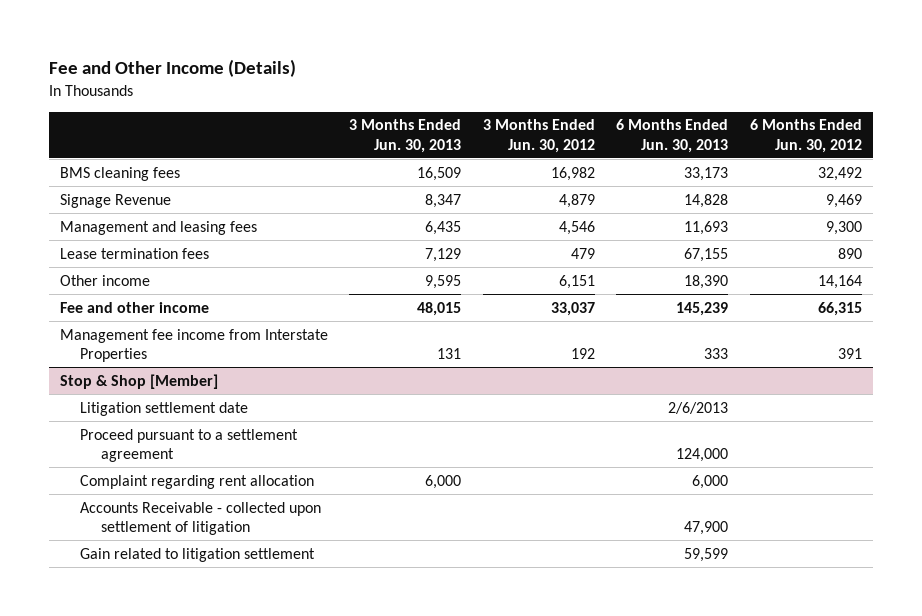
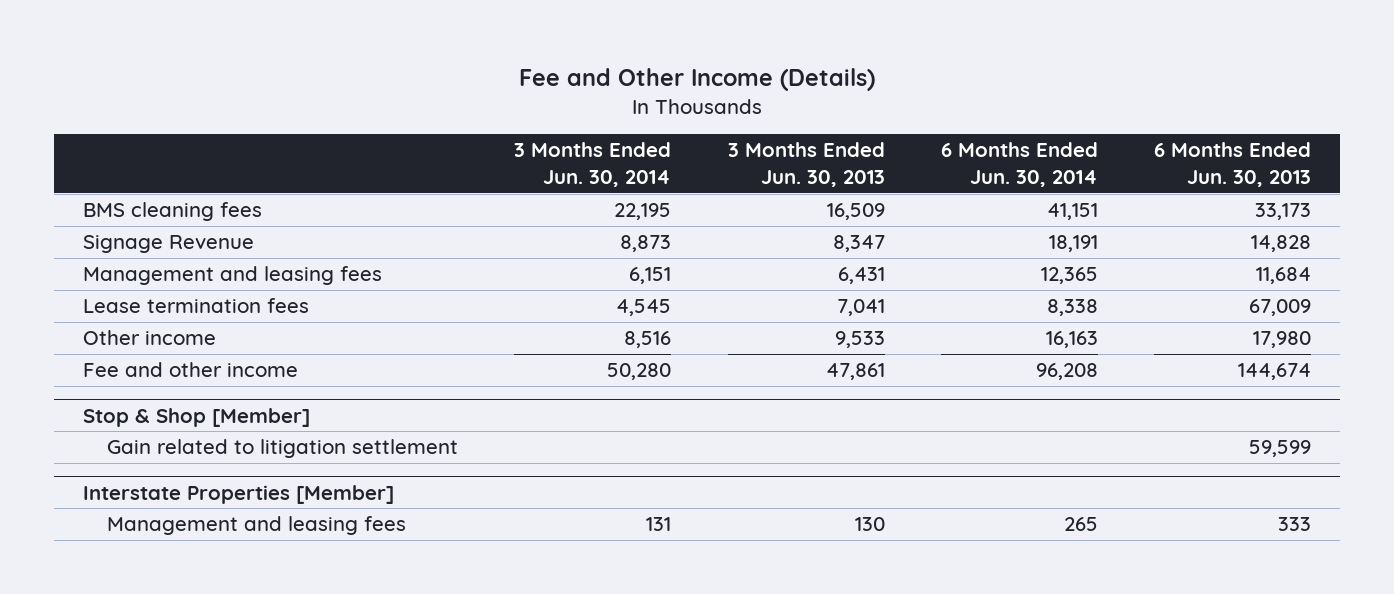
[482,119,595,153] 3 Months Ended Jun. 30, 2012 -> none
[749,119,862,153] 6 Months Ended Jun. 30, 2012 -> none
none -> [514,142,672,187] 3 Months Ended Jun. 30, 2014
none -> [940,142,1098,187] 6 Months Ended Jun. 30, 2014
[59,328,328,363] Management fee income from Interstate Properties -> none
[425,220,462,235] 6,435 -> [837,267,885,285] 6,431
[684,220,729,235] 11,693 -> [1256,267,1312,285] 11,684
[425,247,462,262] 7,129 -> [836,299,885,317] 7,041
[684,247,729,262] 67,155 -> [1249,299,1312,317] 67,009
[425,274,462,289] 9,595 -> [834,331,885,349] 9,533
[684,274,729,289] 18,390 -> [1253,331,1312,349] 17,980
[417,301,462,316] 48,015 -> [825,363,885,381] 47,861
[676,301,729,316] 145,239 -> [1238,363,1312,381] 144,674
[80,401,249,416] Litigation settlement date -> none
[80,428,299,463] Proceed pursuant to a settlement agreement -> none
[80,474,315,489] Complaint regarding rent allocation -> none
[80,501,322,536] Accounts Receivable - collected upon settlement of litigation -> none
none -> [82,484,394,504] Interstate Properties [Member]
none -> [106,516,406,536] Management and leasing fees

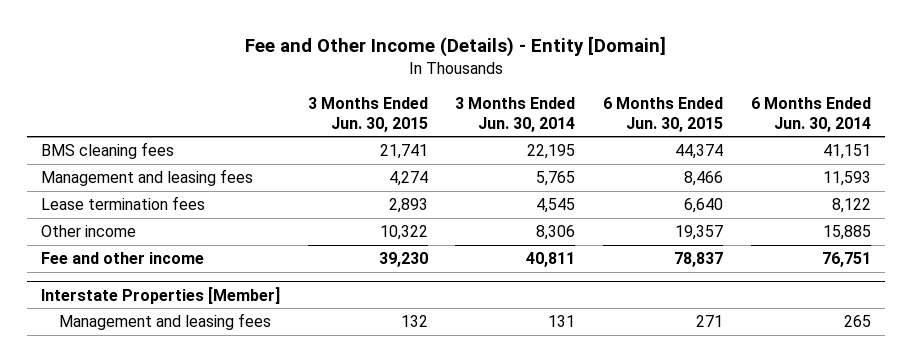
[519,68,876,92] Fee and Other Income (Details) -> [244,36,666,58] Fee and Other Income (Details) - Entity [Domain]
[727,142,885,187] 3 Months Ended Jun. 30, 2013 -> none
[1154,142,1312,187] 6 Months Ended Jun. 30, 2013 -> none
none -> [307,97,428,132] 3 Months Ended Jun. 30, 2015
none -> [603,97,724,132] 6 Months Ended Jun. 30, 2015
[82,235,254,254] Signage Revenue -> none
[82,407,310,427] Stop & Shop [Member] -> none
[106,439,458,459] Gain related to litigation settlement -> none
[629,267,672,285] 6,151 -> [536,171,576,187] 5,765
[1040,267,1098,285] 12,365 -> [822,171,871,187] 11,593
[1046,299,1098,317] 8,338 -> [831,198,871,214] 8,122
[624,331,672,349] 8,516 -> [536,225,576,241] 8,306
[1045,331,1098,349] 16,163 -> [822,225,871,241] 15,885
[607,363,672,381] 50,280 -> [526,252,576,268] 40,811
[1035,363,1098,381] 96,208 -> [821,252,871,268] 76,751

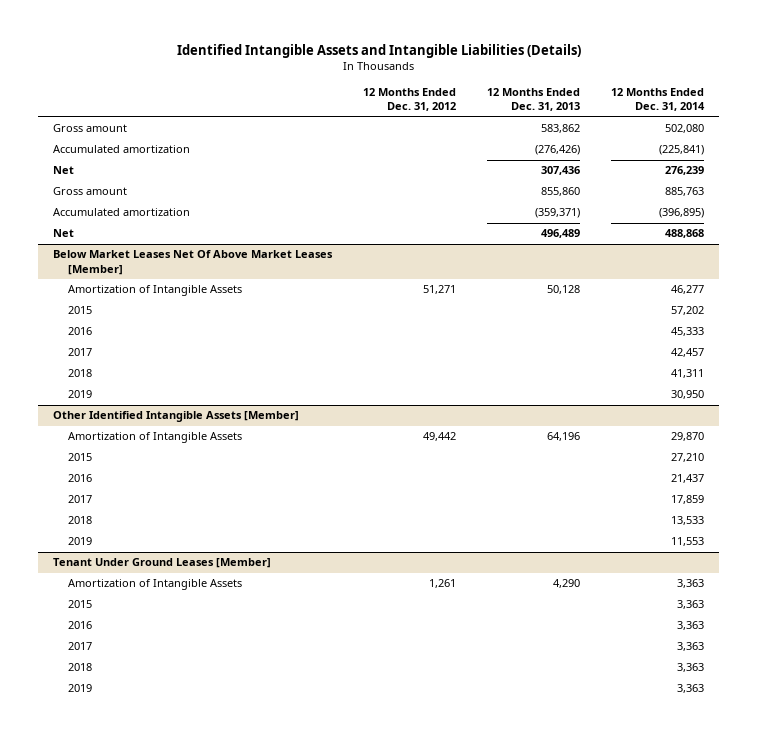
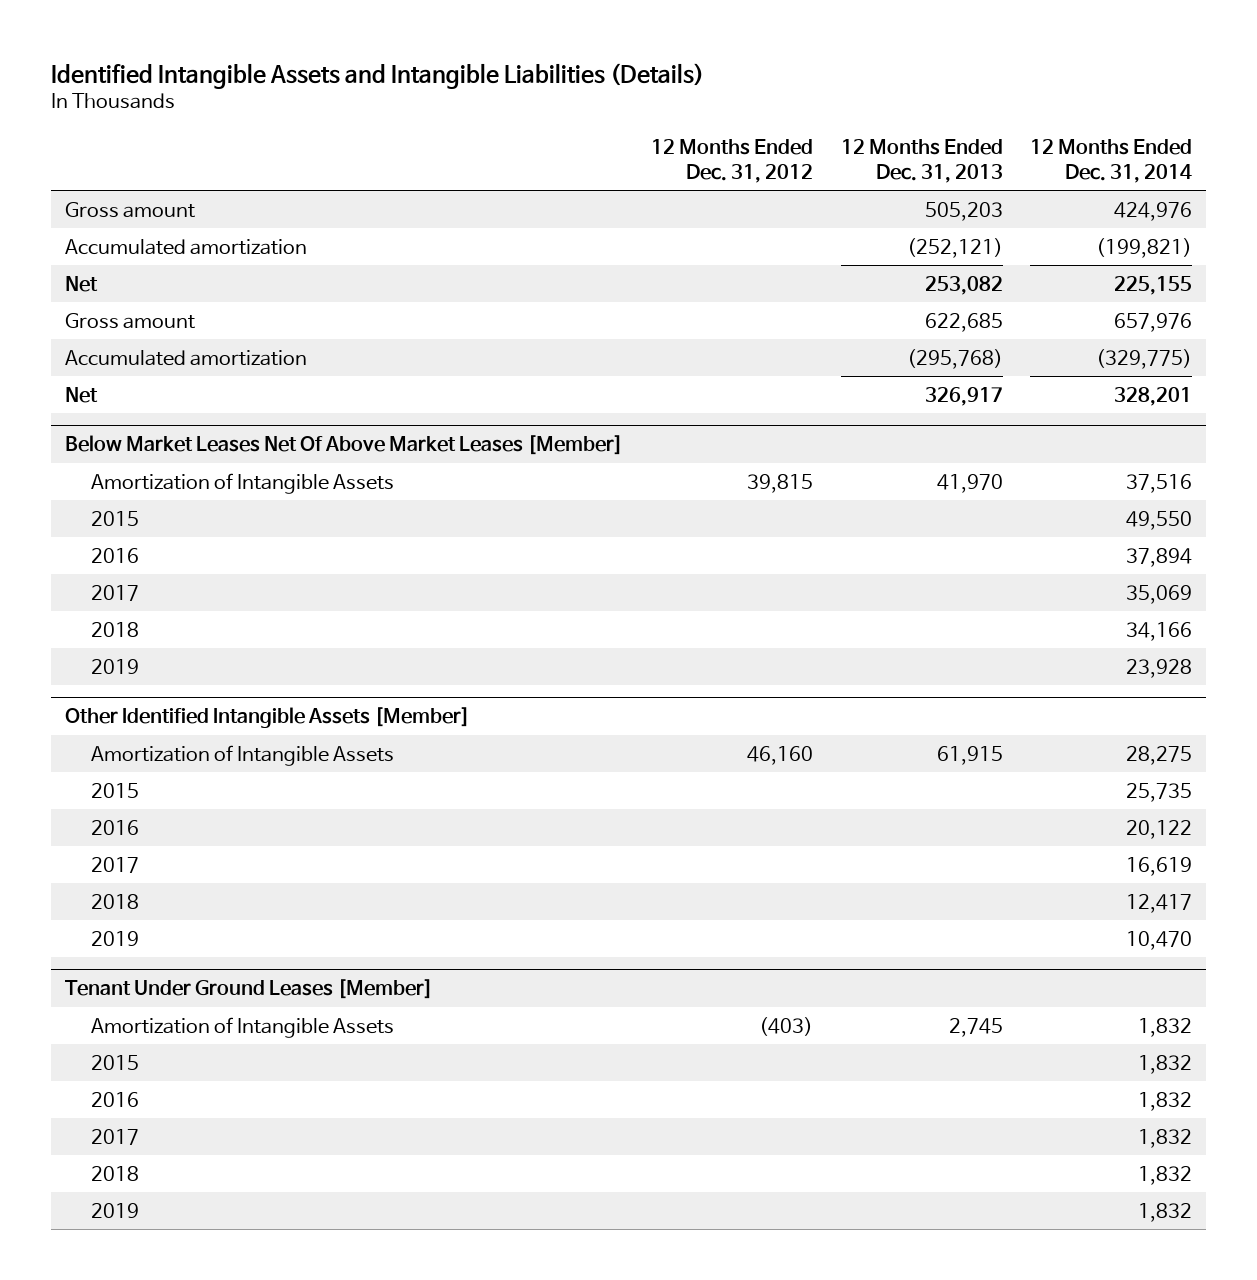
[540,124,580,134] 583,862 -> [924,201,1003,221] 505,203
[664,124,704,134] 502,080 -> [1114,201,1193,221] 424,976
[534,145,580,156] (276,426) -> [906,237,1003,258] (252,121)
[658,145,704,156] (225,841) -> [1096,237,1193,258] (199,821)
[540,166,580,176] 307,436 -> [924,275,1003,295] 253,082
[664,166,704,176] 276,239 -> [1114,275,1193,295] 225,155
[540,187,580,197] 855,860 -> [924,312,1003,332] 622,685
[664,187,704,197] 885,763 -> [1114,312,1193,332] 657,976
[534,208,580,219] (359,371) -> [906,348,1003,369] (295,768)
[658,208,704,219] (396,895) -> [1096,348,1193,369] (329,775)
[540,229,580,239] 496,489 -> [924,386,1003,406] 326,917
[664,229,704,239] 488,868 -> [1114,386,1193,406] 328,201
[423,285,457,295] 51,271 -> [746,473,813,493] 39,815
[546,285,580,295] 50,128 -> [936,473,1003,493] 41,970
[670,285,704,295] 46,277 -> [1126,473,1193,493] 37,516
[670,306,704,316] 57,202 -> [1126,510,1193,530] 49,550
[670,327,704,337] 45,333 -> [1126,547,1193,567] 37,894
[670,348,704,358] 42,457 -> [1126,584,1193,604] 35,069
[670,369,704,379] 41,311 -> [1126,621,1193,641] 34,166
[670,390,704,400] 30,950 -> [1126,658,1193,678] 23,928
[423,432,457,442] 49,442 -> [746,745,813,765] 46,160
[546,432,580,442] 64,196 -> [936,745,1003,765] 61,915
[670,432,704,442] 29,870 -> [1126,745,1193,765] 28,275
[670,453,704,463] 27,210 -> [1126,782,1193,802] 25,735
[670,474,704,484] 21,437 -> [1126,819,1193,839] 20,122
[670,495,704,505] 17,859 -> [1126,856,1193,876] 16,619
[670,516,704,526] 13,533 -> [1126,893,1193,913] 12,417
[670,537,704,547] 11,553 -> [1126,930,1193,950] 10,470
[429,579,457,589] 1,261 -> [758,1016,813,1036] (403)
[552,579,580,589] 4,290 -> [948,1017,1003,1037] 2,745
[676,579,704,589] 3,363 -> [1138,1017,1193,1037] 1,832
[676,600,704,610] 3,363 -> [1138,1054,1193,1074] 1,832
[676,621,704,631] 3,363 -> [1138,1091,1193,1111] 1,832
[676,642,704,652] 3,363 -> [1138,1128,1193,1148] 1,832
[676,663,704,673] 3,363 -> [1138,1165,1193,1185] 1,832
[676,684,704,694] 3,363 -> [1138,1202,1193,1222] 1,832

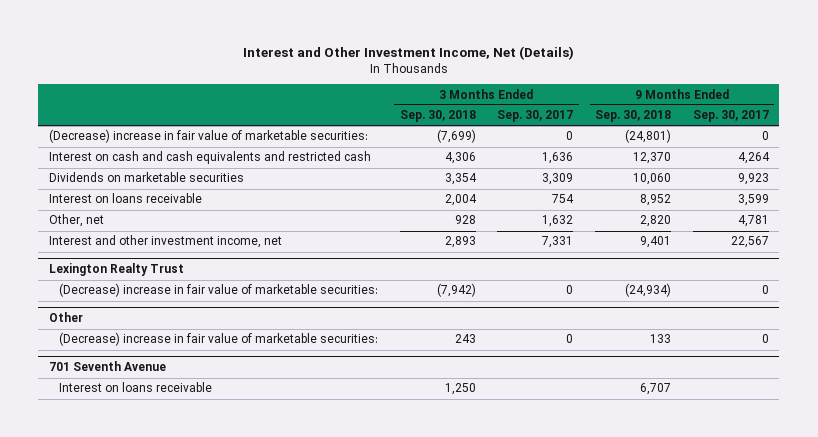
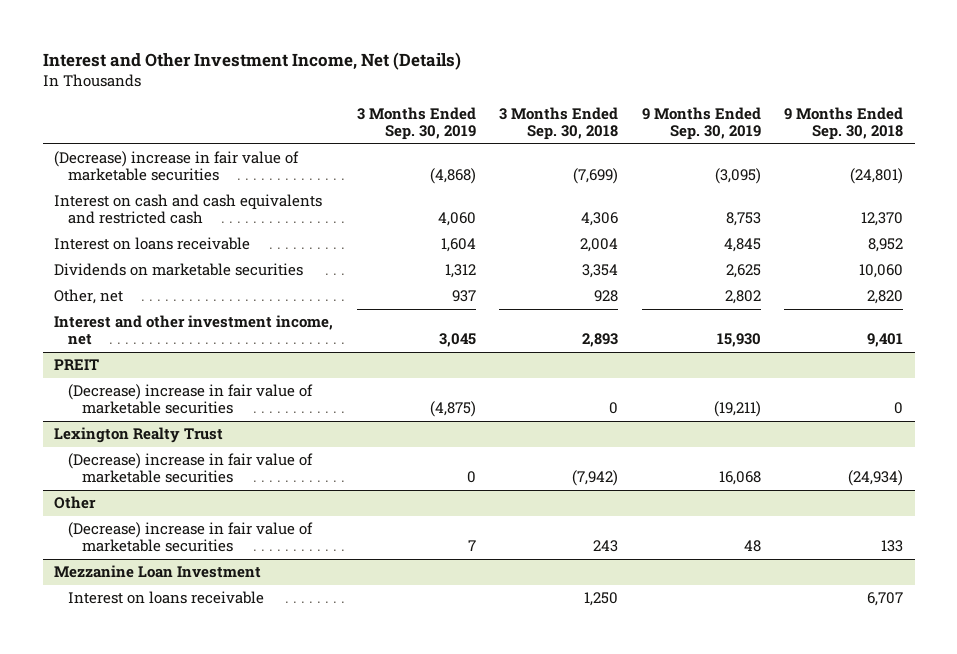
[497,110,574,123] Sep. 30, 2017 -> none
[692,110,769,123] Sep. 30, 2017 -> none
none -> [356,106,476,141] 3 Months Ended Sep. 30, 2019
none -> [641,106,761,141] 9 Months Ended Sep. 30, 2019
[49,129,369,144] (Decrease) increase in fair value of marketable securities: -> [54,151,300,182] (Decrease) increase in fair value of marketable securities
[49,172,245,183] Dividends on marketable securities -> [54,263,304,277] Dividends on marketable securities
none -> [54,359,100,371] PREIT
none -> [67,384,313,415] (Decrease) increase in fair value of marketable securities
[58,283,378,298] (Decrease) increase in fair value of marketable securities: -> [67,453,313,484] (Decrease) increase in fair value of marketable securities
[49,361,167,372] 701 Seventh Avenue -> none
[58,332,378,347] (Decrease) increase in fair value of marketable securities: -> [67,522,313,553] (Decrease) increase in fair value of marketable securities
none -> [54,565,262,579] Mezzanine Loan Investment

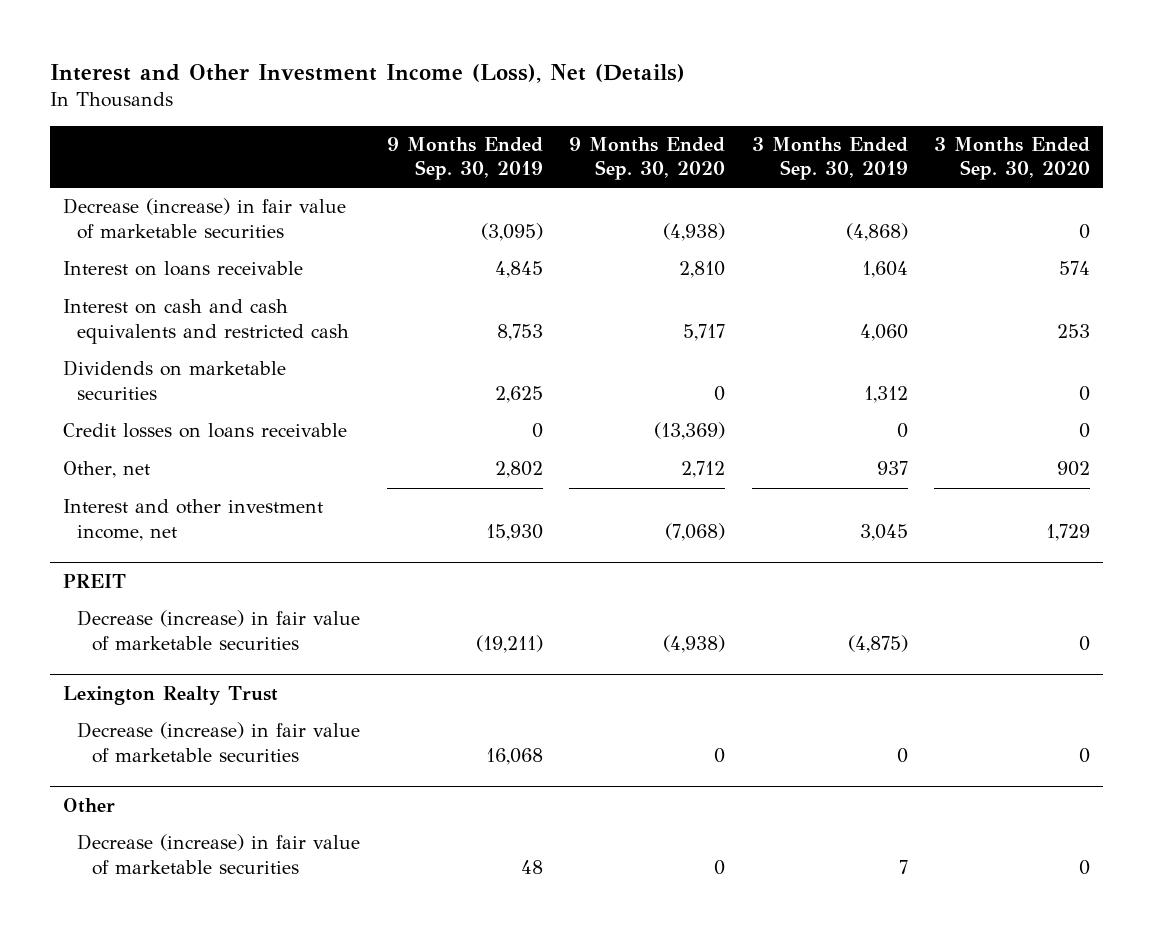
[42,51,461,70] Interest and Other Investment Income, Net (Details) -> [49,63,685,83] Interest and Other Investment Income (Loss), Net (Details)
[499,106,619,141] 3 Months Ended Sep. 30, 2018 -> none
[783,106,903,141] 9 Months Ended Sep. 30, 2018 -> none
none -> [569,137,726,181] 9 Months Ended Sep. 30, 2020
none -> [934,137,1091,181] 3 Months Ended Sep. 30, 2020
[54,151,300,182] (Decrease) increase in fair value of marketable securities -> [63,198,347,239] Decrease (increase) in fair value of marketable securities
[54,194,323,225] Interest on cash and cash equivalents and restricted cash -> [63,299,350,344] Interest on cash and cash equivalents and restricted cash
none -> [63,423,348,439] Credit losses on loans receivable
[67,384,313,415] (Decrease) increase in fair value of marketable securities -> [77,610,361,651] Decrease (increase) in fair value of marketable securities
[67,453,313,484] (Decrease) increase in fair value of marketable securities -> [77,722,361,763] Decrease (increase) in fair value of marketable securities
[54,565,262,579] Mezzanine Loan Investment -> none
[67,591,264,605] Interest on loans receivable -> none
[67,522,313,553] (Decrease) increase in fair value of marketable securities -> [77,834,361,875] Decrease (increase) in fair value of marketable securities

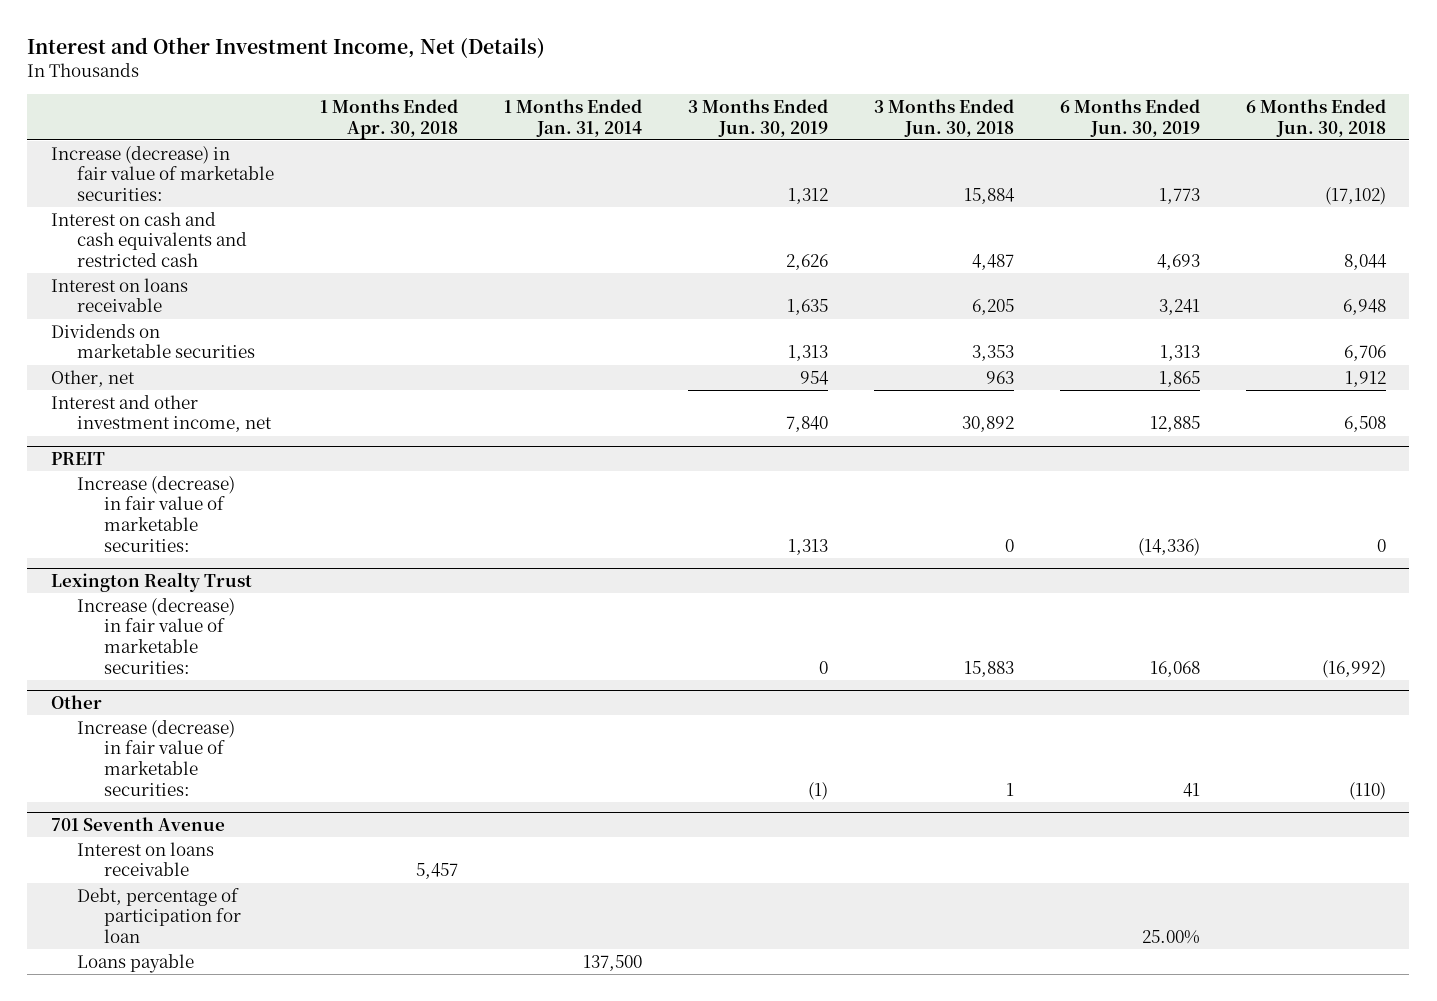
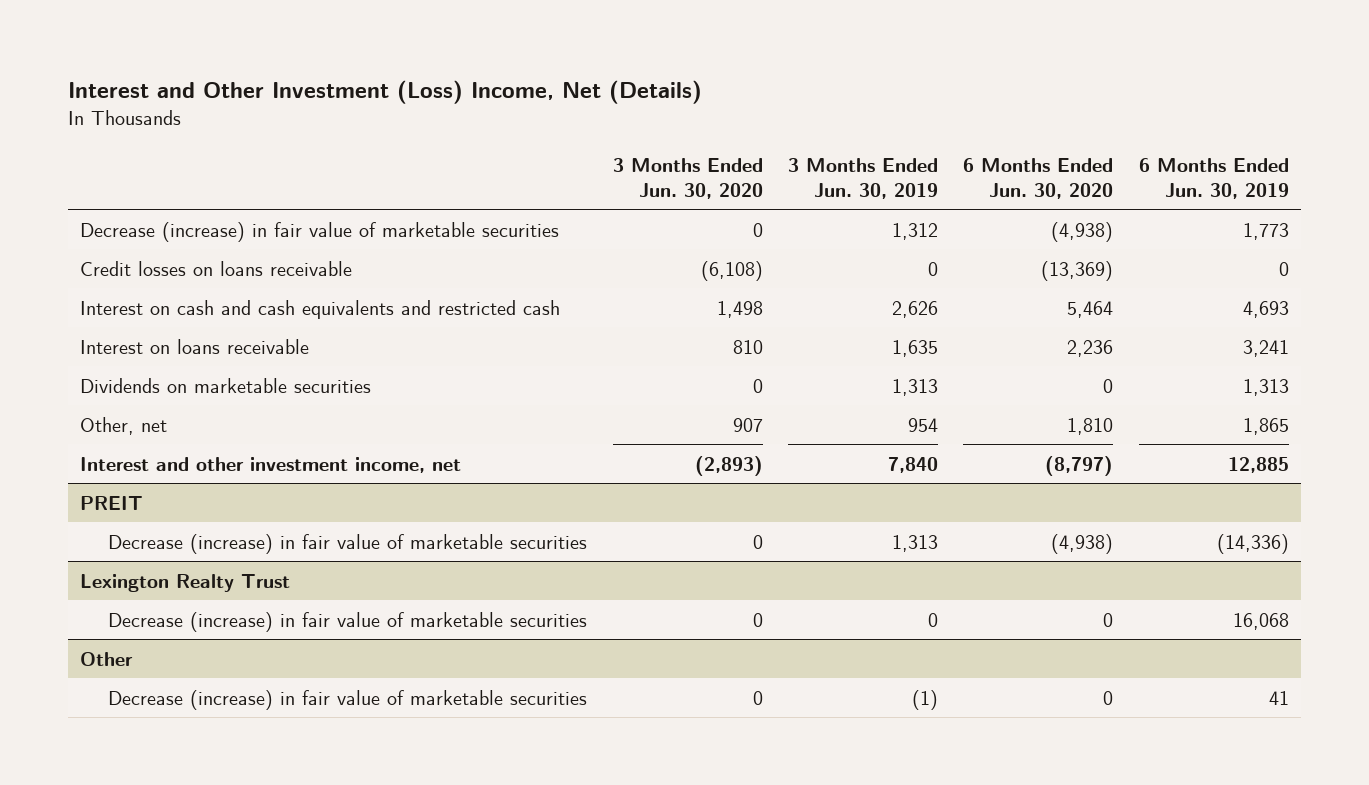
[27,36,546,58] Interest and Other Investment Income, Net (Details) -> [67,80,702,105] Interest and Other Investment (Loss) Income, Net (Details)
[320,98,459,139] 1 Months Ended Apr. 30, 2018 -> none
[504,98,643,137] 1 Months Ended Jan. 31, 2014 -> none
[874,98,1015,137] 3 Months Ended Jun. 30, 2018 -> none
[1246,98,1387,137] 6 Months Ended Jun. 30, 2018 -> none
none -> [612,157,763,199] 3 Months Ended Jun. 30, 2020
none -> [963,157,1114,199] 6 Months Ended Jun. 30, 2020
[50,145,275,202] Increase (decrease) in fair value of marketable securities: -> [80,221,560,242] Decrease (increase) in fair value of marketable securities
none -> [80,260,353,276] Credit losses on loans receivable
[77,475,236,552] Increase (decrease) in fair value of marketable securities: -> [108,533,588,554] Decrease (increase) in fair value of marketable securities
[77,597,236,674] Increase (decrease) in fair value of marketable securities: -> [108,611,588,632] Decrease (increase) in fair value of marketable securities
[50,817,225,832] 701 Seventh Avenue -> none
[77,841,215,877] Interest on loans receivable -> none
[77,887,241,944] Debt, percentage of participation for loan -> none
[77,953,195,973] Loans payable -> none
[77,719,236,796] Increase (decrease) in fair value of marketable securities: -> [108,689,588,710] Decrease (increase) in fair value of marketable securities

